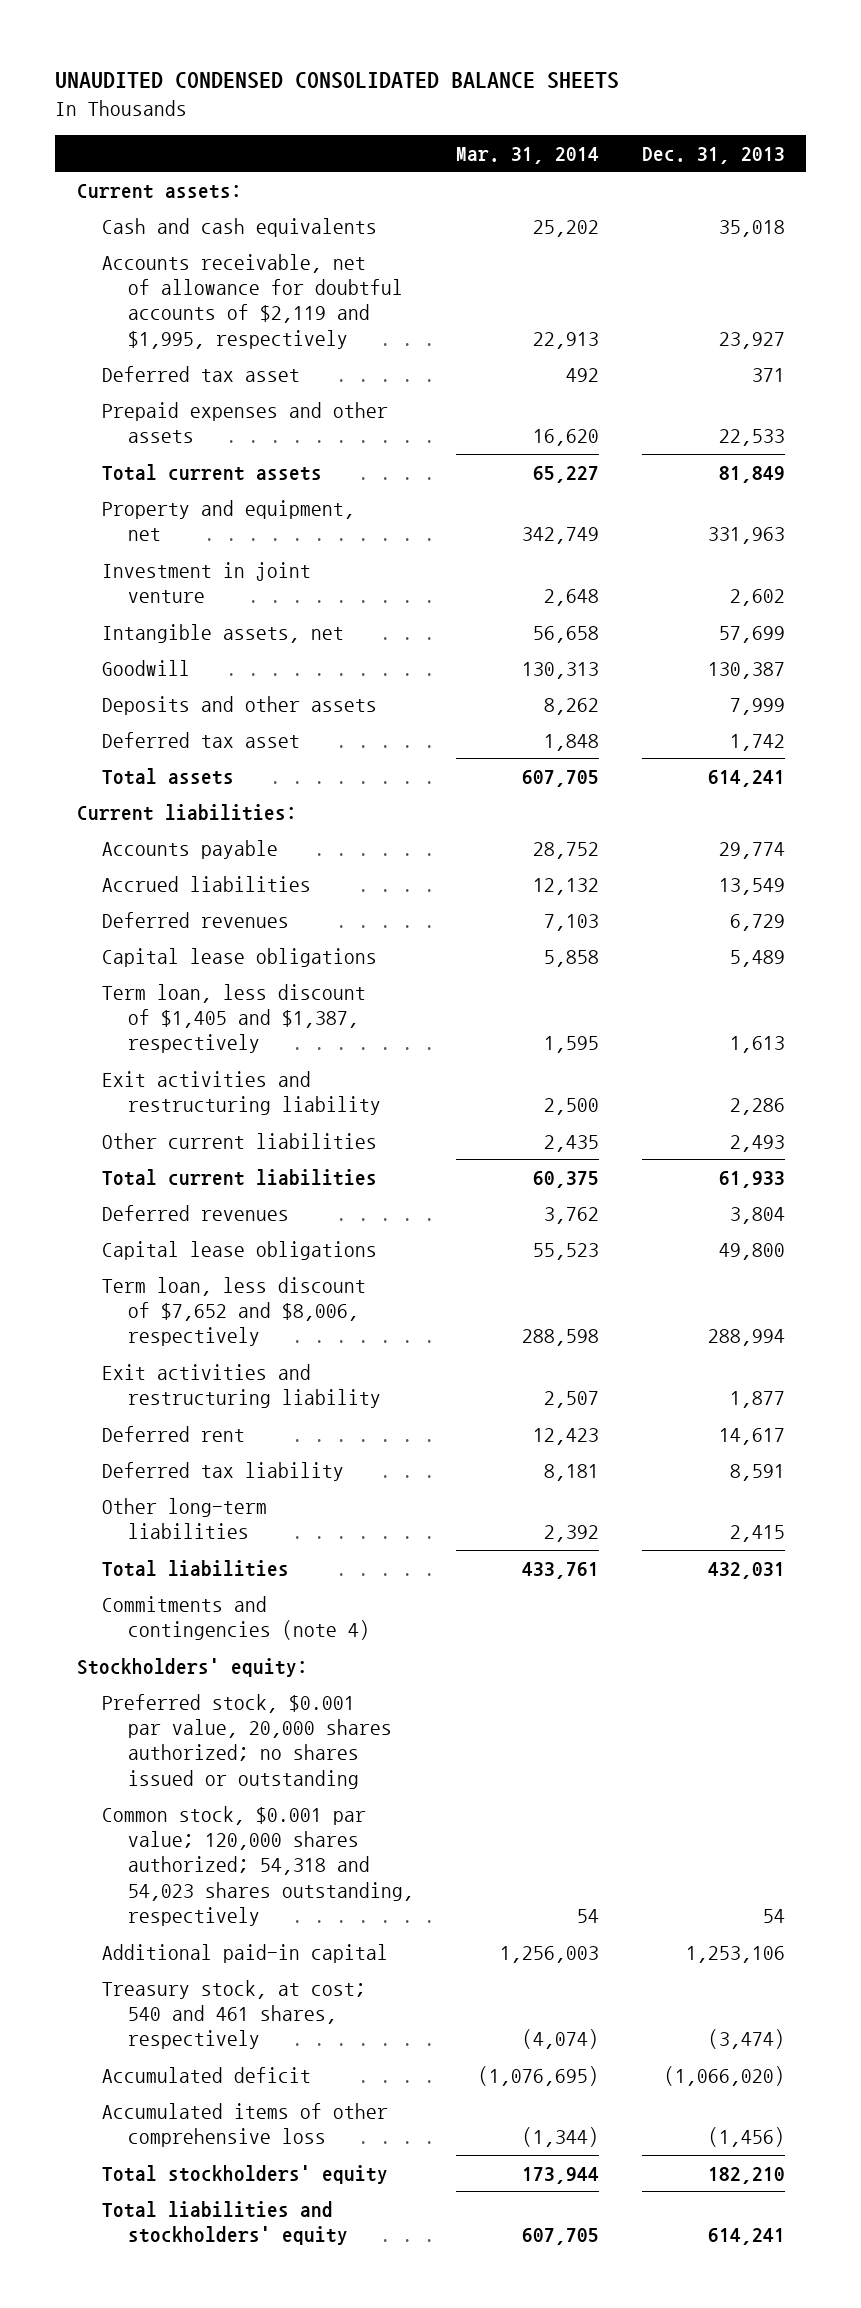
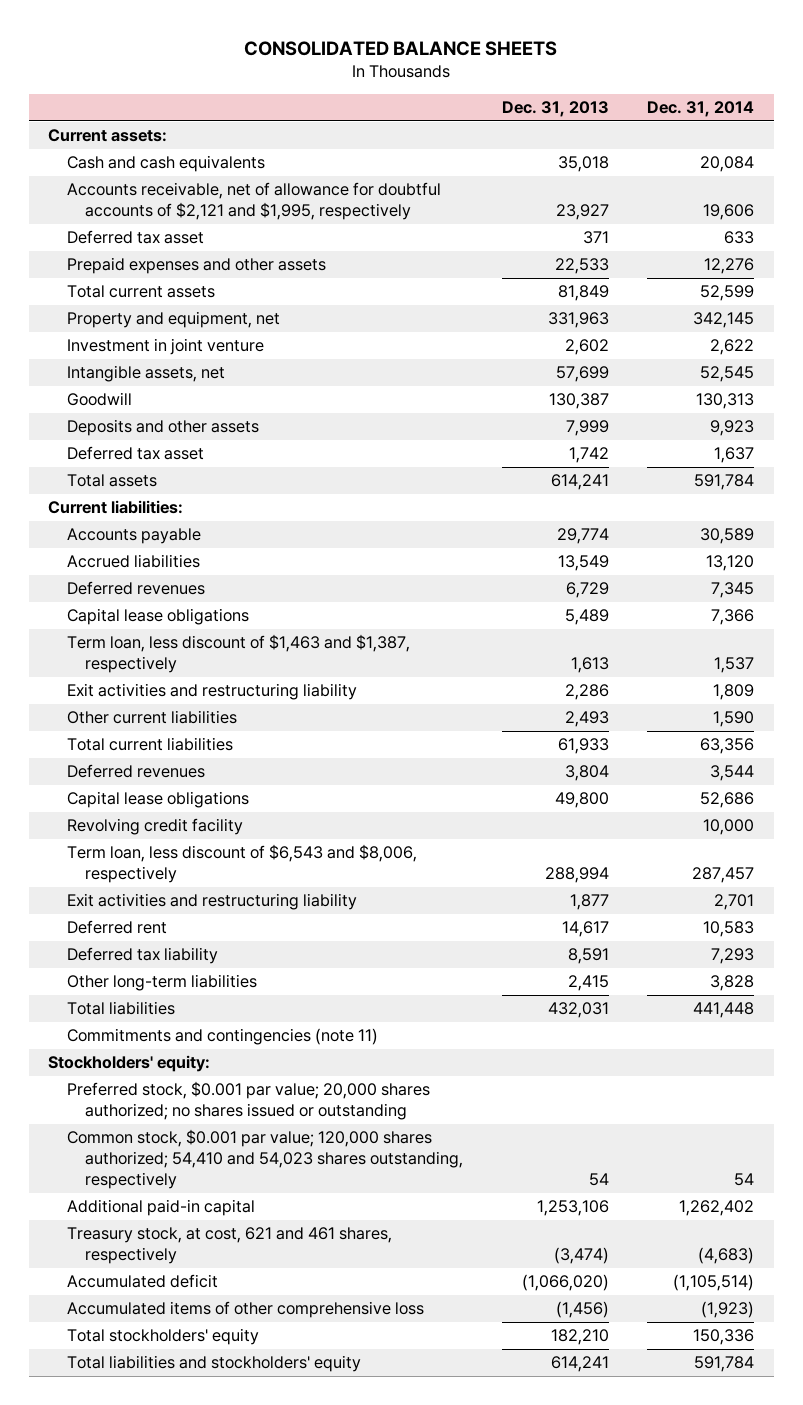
[55,72,620,90] UNAUDITED CONDENSED CONSOLIDATED BALANCE SHEETS -> [244,40,558,56] CONSOLIDATED BALANCE SHEETS
[456,146,600,164] Mar. 31, 2014 -> none
none -> [647,101,755,118] Dec. 31, 2014
[102,253,403,349] Accounts receivable, net of allowance for doubtful accounts of $2,119 and $1,995, respectively -> [66,182,441,221] Accounts receivable, net of allowance for doubtful accounts of $2,121 and $1,995, respectively
[102,983,367,1054] Term loan, less discount of $1,405 and $1,387, respectively -> [66,634,410,674] Term loan, less discount of $1,463 and $1,387, respectively
none -> [66,818,243,836] Revolving credit facility
[102,1276,367,1347] Term loan, less discount of $7,652 and $8,006, respectively -> [66,844,417,884] Term loan, less discount of $6,543 and $8,006, respectively
[102,1595,370,1641] Commitments and contingencies (note 4) -> [66,1028,378,1046] Commitments and contingencies (note 11)
[102,1693,392,1789] Preferred stock, $0.001 par value, 20,000 shares authorized; no shares issued or outstanding -> [66,1081,430,1121] Preferred stock, $0.001 par value; 20,000 shares authorized; no shares issued or outstanding
[102,1805,414,1927] Common stock, $0.001 par value; 120,000 shares authorized; 54,318 and 54,023 shares outstanding, respectively -> [66,1129,464,1190] Common stock, $0.001 par value; 120,000 shares authorized; 54,410 and 54,023 shares outstanding, respectively
[102,1979,367,2050] Treasury stock, at cost; 540 and 461 shares, respectively -> [66,1227,392,1265] Treasury stock, at cost, 621 and 461 shares, respectively

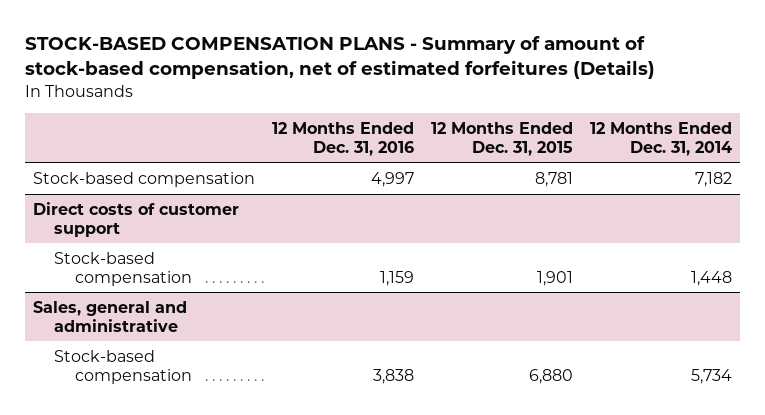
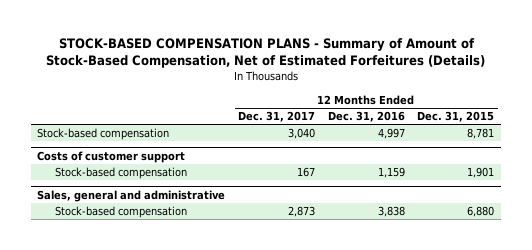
[25,36,656,80] STOCK-BASED COMPENSATION PLANS - Summary of amount of stock-based compensation, net of estimated forfeitures (Details) -> [45,38,485,69] STOCK-BASED COMPENSATION PLANS - Summary of Amount of Stock-Based Compensation, Net of Estimated Forfeitures (Details)
[589,121,732,156] 12 Months Ended Dec. 31, 2014 -> none
none -> [237,111,315,123] Dec. 31, 2017
[33,201,240,237] Direct costs of customer support -> [37,150,186,163] Costs of customer support

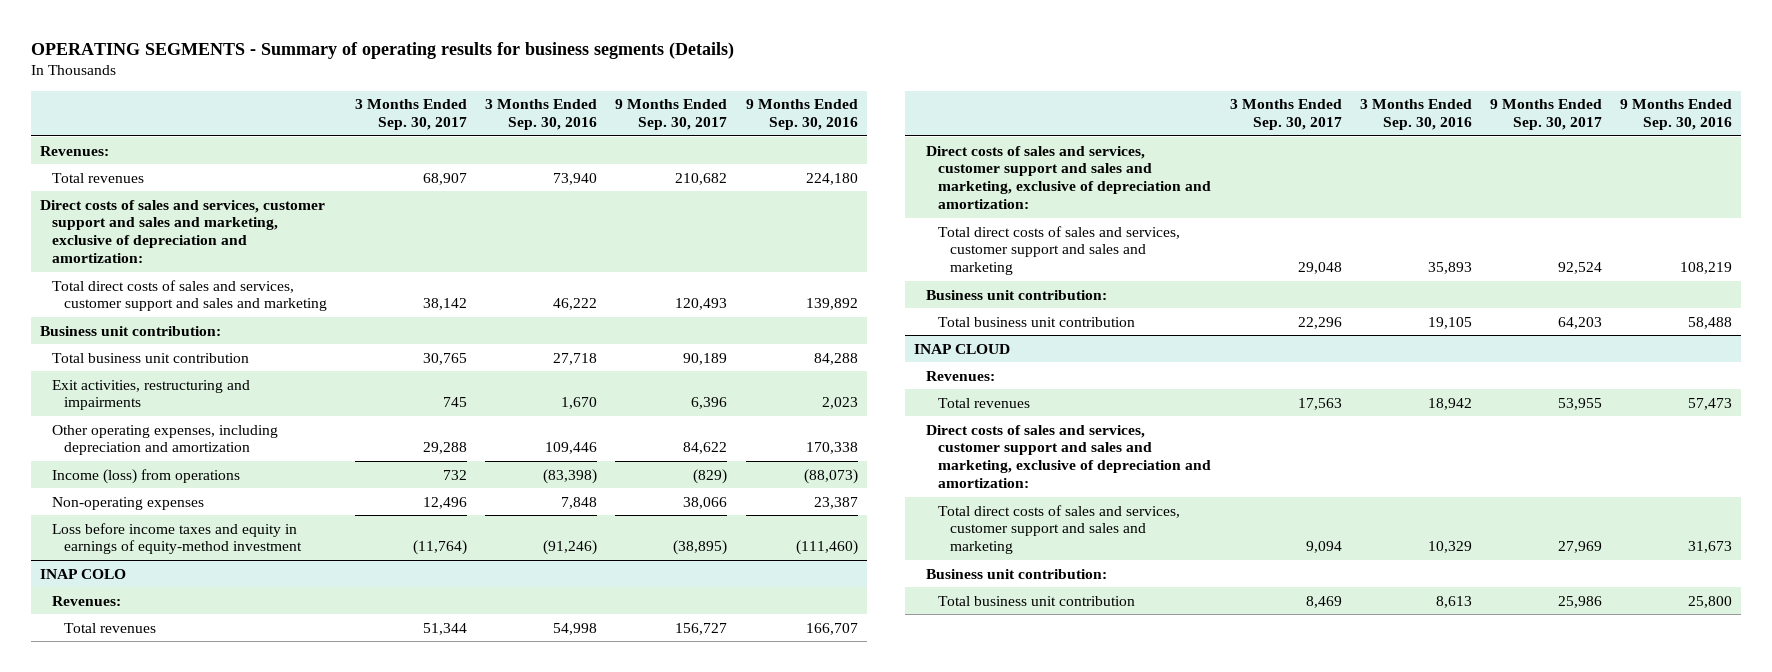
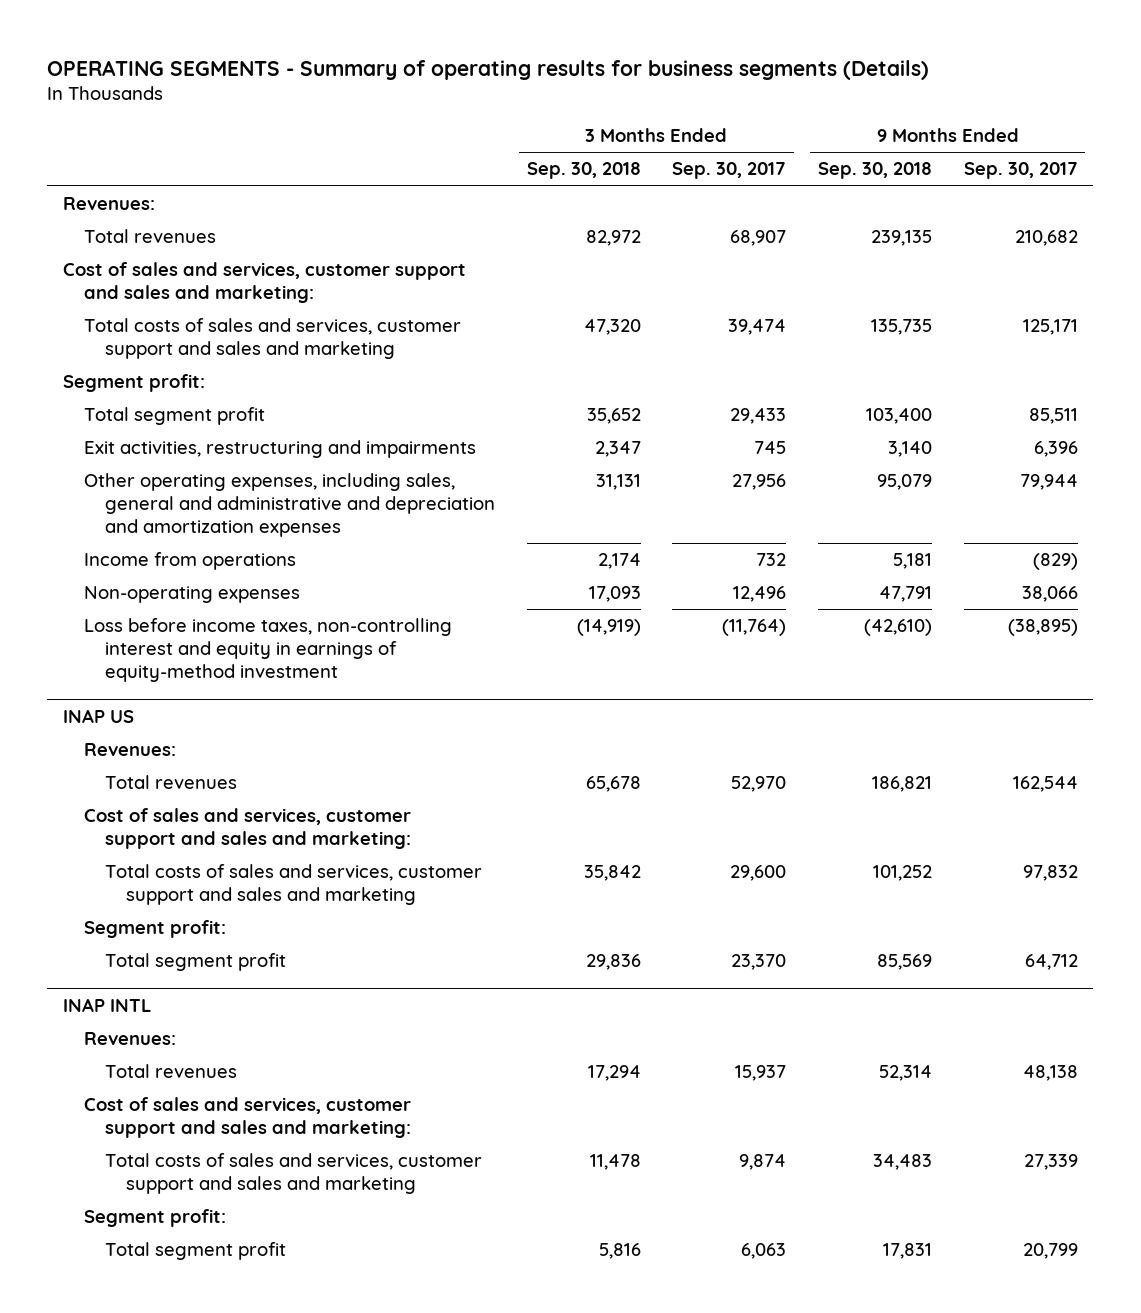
[485,99,598,131] 3 Months Ended Sep. 30, 2016 -> none
[745,99,858,131] 9 Months Ended Sep. 30, 2016 -> none
none -> [526,162,641,180] Sep. 30, 2018
none -> [817,162,932,180] Sep. 30, 2018
[51,352,249,363] Total business unit contribution -> none
[39,199,325,264] Direct costs of sales and services, customer support and sales and marketing, exclusive of depreciation and amortization: -> [63,262,467,304] Cost of sales and services, customer support and sales and marketing:
[51,279,327,312] Total direct costs of sales and services, customer support and sales and marketing -> [83,318,461,360] Total costs of sales and services, customer support and sales and marketing
[422,298,467,311] 38,142 -> [728,319,787,336] 39,474
[675,298,728,311] 120,493 -> [1022,319,1078,336] 125,171
[39,325,221,336] Business unit contribution: -> [63,374,206,393] Segment profit:
none -> [83,407,265,426] Total segment profit
[51,424,278,456] Other operating expenses, including depreciation and amortization -> [83,473,495,538] Other operating expenses, including sales, general and administrative and depreciation and amortization expenses
[422,442,467,455] 29,288 -> [732,474,787,491] 27,956
[683,442,728,455] 84,622 -> [1019,474,1078,491] 79,944
[51,468,240,484] Income (loss) from operations -> [83,552,296,571] Income from operations
[39,568,126,579] INAP COLO -> none
[51,522,302,555] Loss before income taxes and equity in earnings of equity-method investment -> [83,618,452,683] Loss before income taxes, non-controlling interest and equity in earnings of equity-method investment
none -> [63,708,135,723] INAP US
[938,316,1136,327] Total business unit contribution -> none
[914,343,1011,354] INAP CLOUD -> none
[422,622,467,635] 51,344 -> [731,776,787,793] 52,970
[675,622,728,635] 156,727 -> [1012,776,1078,793] 162,544
[926,145,1212,210] Direct costs of sales and services, customer support and sales and marketing, exclusive of depreciation and amortization: -> [83,808,411,850] Cost of sales and services, customer support and sales and marketing:
[938,225,1181,276] Total direct costs of sales and services, customer support and sales and marketing -> [104,864,482,906] Total costs of sales and services, customer support and sales and marketing
[1297,262,1342,275] 29,048 -> [730,865,787,882] 29,600
[1557,262,1602,275] 92,524 -> [1022,865,1078,882] 97,832
[926,289,1108,300] Business unit contribution: -> [83,920,226,939] Segment profit:
none -> [104,953,286,972] Total segment profit
none -> [63,997,152,1012] INAP INTL
[938,595,1136,606] Total business unit contribution -> none
[1297,397,1342,410] 17,563 -> [735,1065,787,1082] 15,937
[1557,397,1602,410] 53,955 -> [1022,1065,1078,1082] 48,138
[926,424,1212,489] Direct costs of sales and services, customer support and sales and marketing, exclusive of depreciation and amortization: -> [83,1097,411,1139] Cost of sales and services, customer support and sales and marketing:
[938,504,1181,555] Total direct costs of sales and services, customer support and sales and marketing -> [104,1153,482,1195] Total costs of sales and services, customer support and sales and marketing
[1305,541,1342,554] 9,094 -> [739,1154,787,1171] 9,874
[1557,541,1602,554] 27,969 -> [1023,1154,1078,1171] 27,339
[926,568,1108,579] Business unit contribution: -> [83,1209,226,1228] Segment profit:
none -> [104,1242,286,1261] Total segment profit

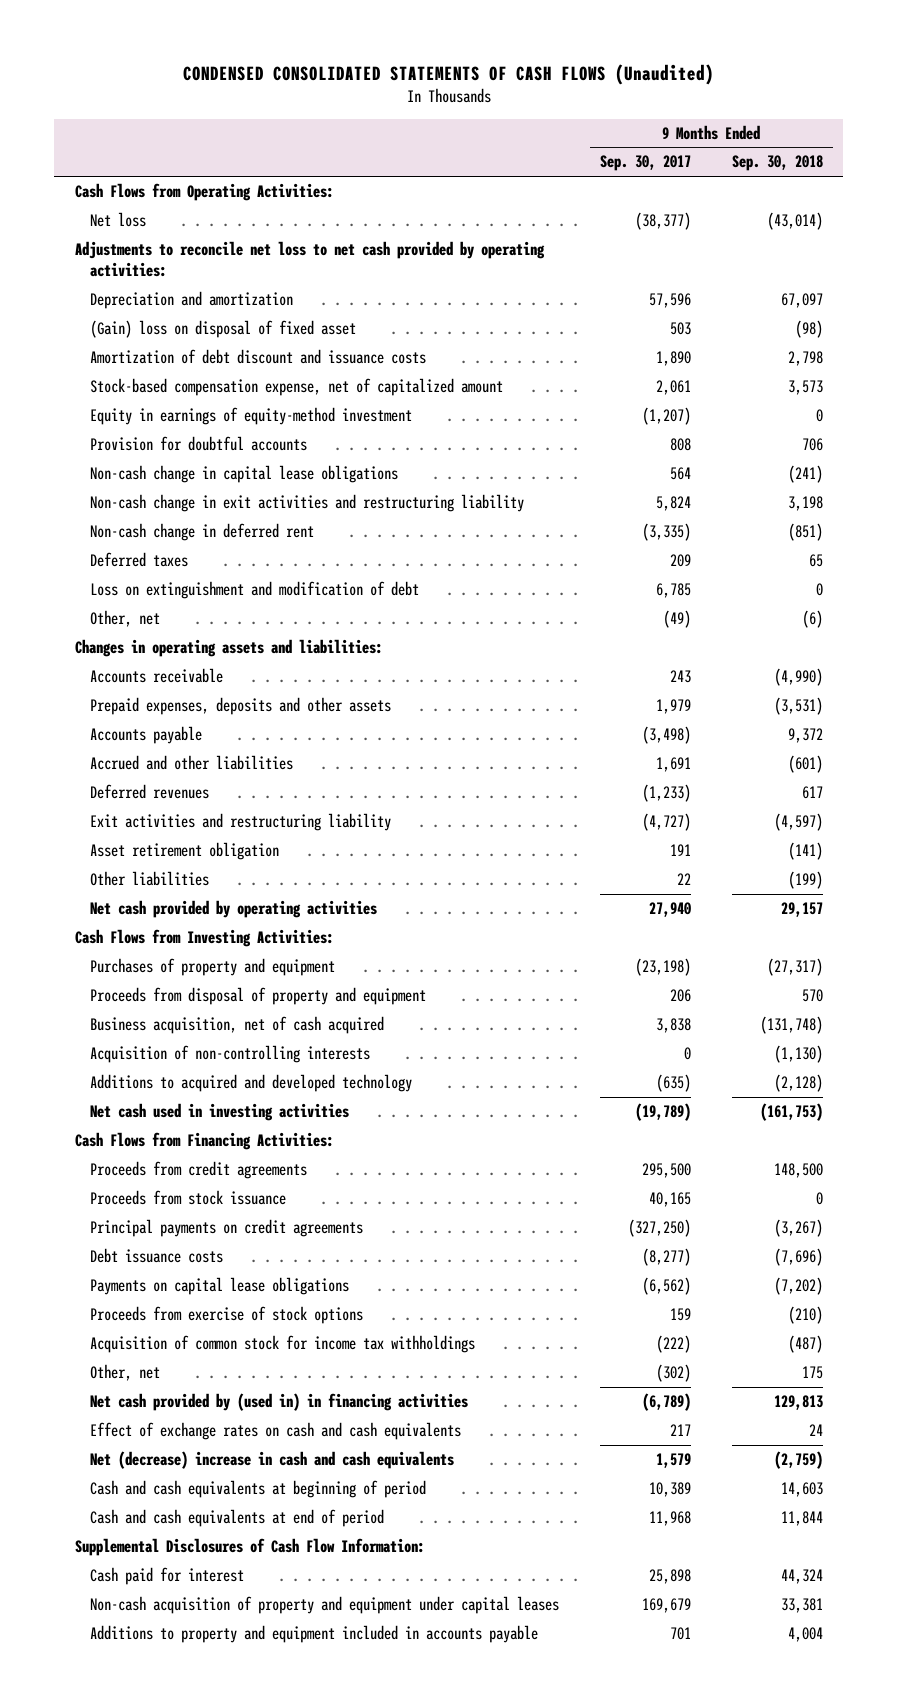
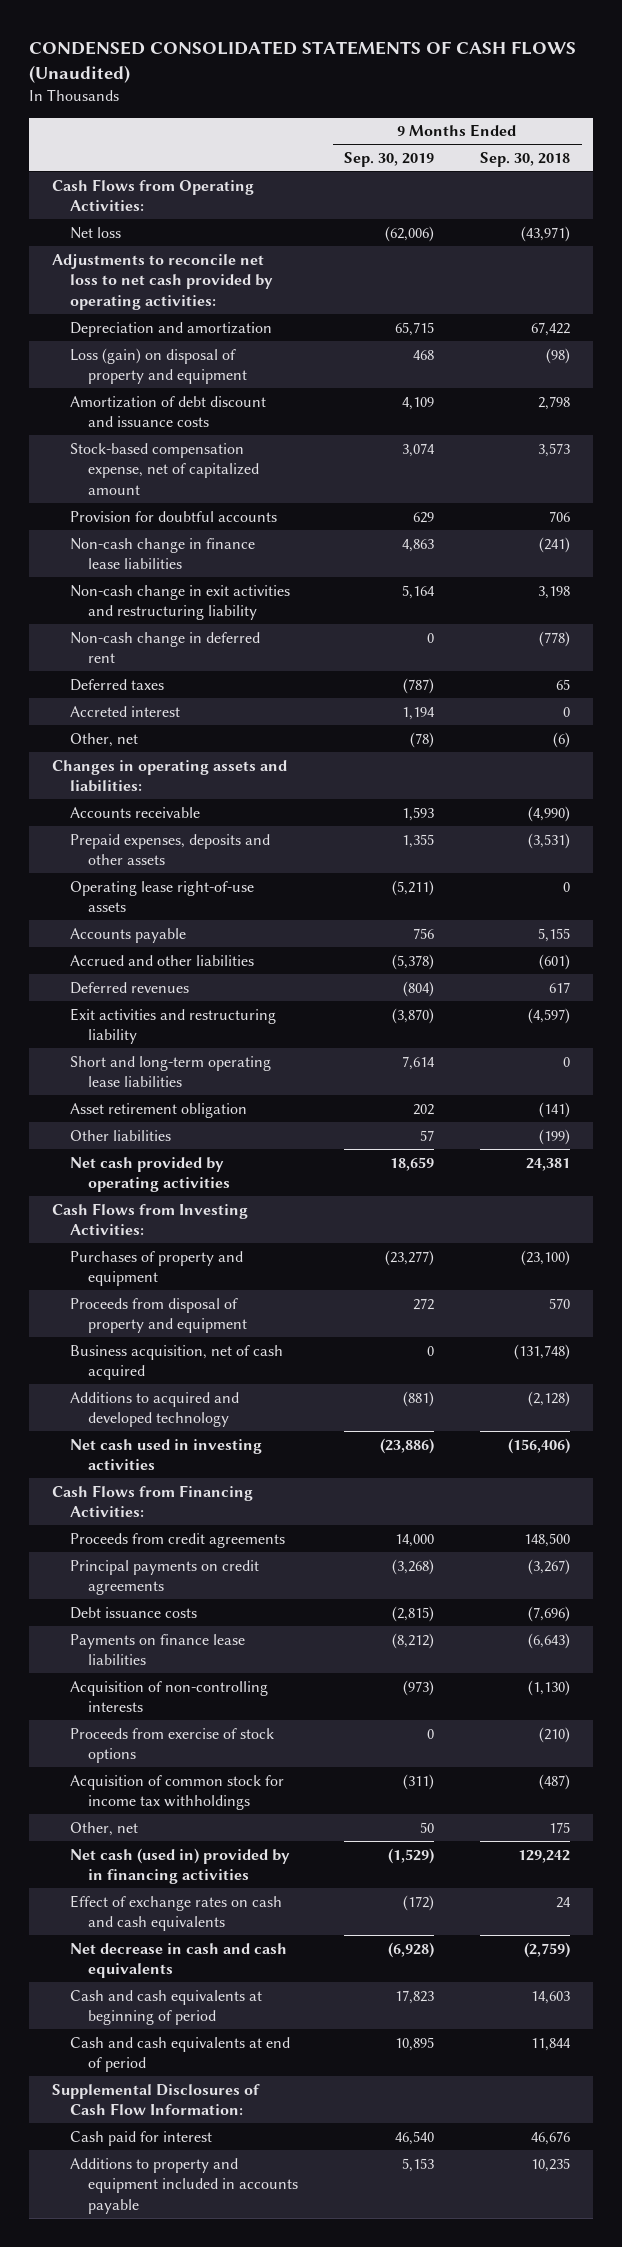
[599,155,691,172] Sep. 30, 2017 -> none
none -> [344,151,435,167] Sep. 30, 2019
[766,212,823,231] (43,014) -> [521,225,571,242] (43,971)
[780,293,823,309] 67,097 -> [531,321,571,336] 67,422
[89,320,356,339] (Gain) loss on disposal of fixed asset -> [70,347,248,385] Loss (gain) on disposal of property and equipment
[89,407,412,426] Equity in earnings of equity-method investment -> none
[89,465,398,484] Non-cash change in capital lease obligations -> [70,537,256,570] Non-cash change in finance lease liabilities
[787,523,823,542] (851) -> [539,630,571,647] (778)
[89,581,419,600] Loss on extinguishment and modification of debt -> none
none -> [70,705,181,717] Accreted interest
none -> [70,880,255,913] Operating lease right-of-use assets
[787,728,823,744] 9,372 -> [538,927,571,942] 5,155
none -> [70,1055,272,1088] Short and long-term operating lease liabilities
[780,902,823,918] 29,157 -> [526,1157,571,1171] 24,381
[766,958,823,977] (27,317) -> [521,1249,571,1266] (23,100)
[759,1103,823,1122] (161,753) -> [508,1437,571,1454] (156,406)
[89,1190,286,1206] Proceeds from stock issuance -> none
[89,1277,349,1296] Payments on capital lease obligations -> none
none -> [70,1633,246,1666] Payments on finance lease liabilities
[89,1045,370,1064] Acquisition of non-controlling interests -> [70,1680,269,1713] Acquisition of non-controlling interests
[89,1393,468,1412] Net cash provided by (used in) in financing activities -> [70,1847,291,1885] Net cash (used in) provided by in financing activities
[773,1395,823,1411] 129,813 -> [518,1849,571,1863] 129,242
[89,1451,454,1470] Net (decrease) increase in cash and cash equivalents -> [70,1942,288,1979] Net decrease in cash and cash equivalents
[89,1596,559,1615] Non-cash acquisition of property and equipment under capital leases -> none
[780,1569,823,1585] 44,324 -> [531,2130,571,2145] 46,676
[787,1627,823,1643] 4,004 -> [531,2157,571,2172] 10,235

